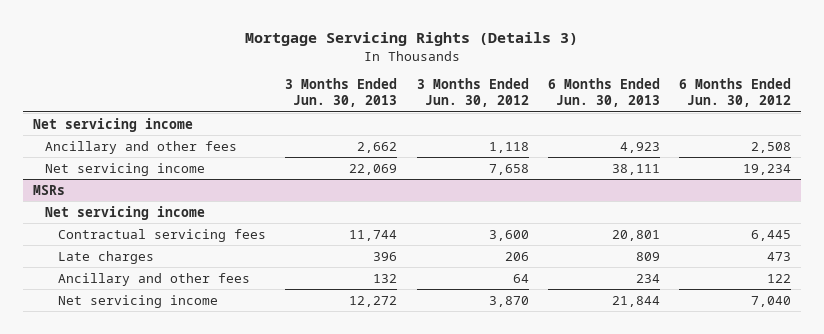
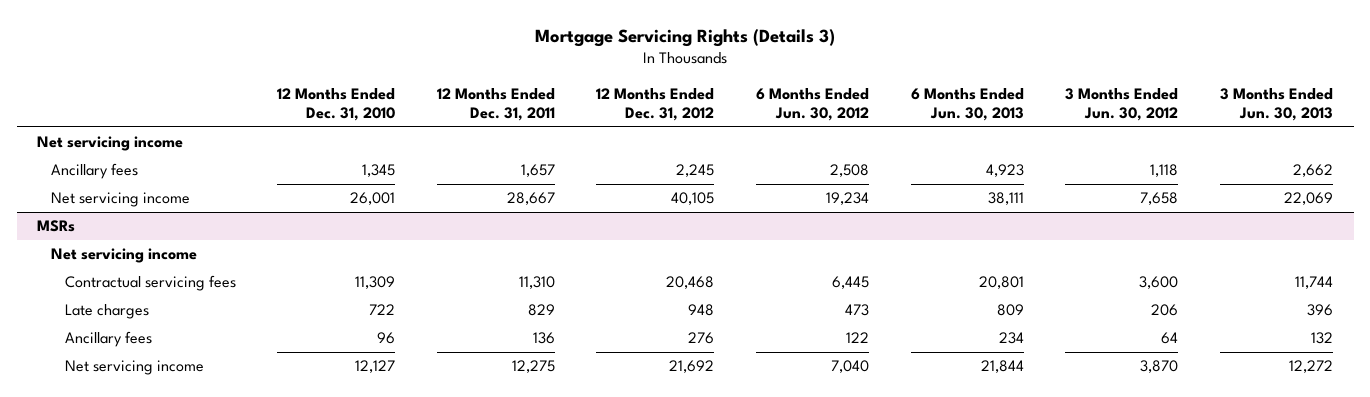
none -> [277,88,396,121] 12 Months Ended Dec. 31, 2010
none -> [436,88,555,121] 12 Months Ended Dec. 31, 2011
none -> [596,88,715,121] 12 Months Ended Dec. 31, 2012
[45,140,238,154] Ancillary and other fees -> [50,163,138,180] Ancillary fees
[58,272,251,286] Ancillary and other fees -> [64,331,152,348] Ancillary fees

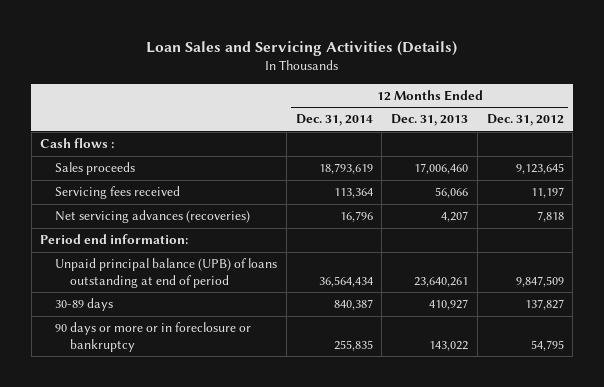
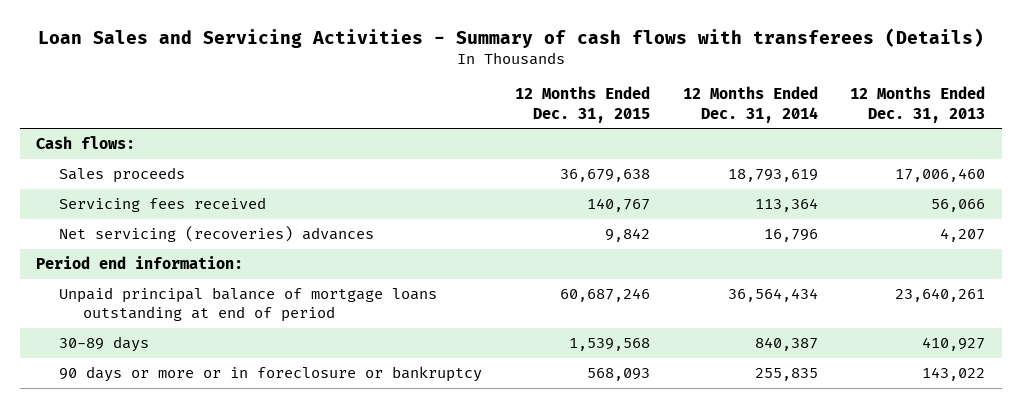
[145,41,457,57] Loan Sales and Servicing Activities (Details) -> [37,27,984,48] Loan Sales and Servicing Activities - Summary of cash flows with transferees (Details)
[486,114,564,127] Dec. 31, 2012 -> none
none -> [515,86,651,123] 12 Months Ended Dec. 31, 2015
[40,138,115,149] Cash flows : -> [36,136,136,150] Cash flows:
[55,210,251,224] Net servicing advances (recoveries) -> [59,226,375,243] Net servicing (recoveries) advances
[55,258,278,288] Unpaid principal balance (UPB) of loans outstanding at end of period -> [59,287,438,323] Unpaid principal balance of mortgage loans outstanding at end of period

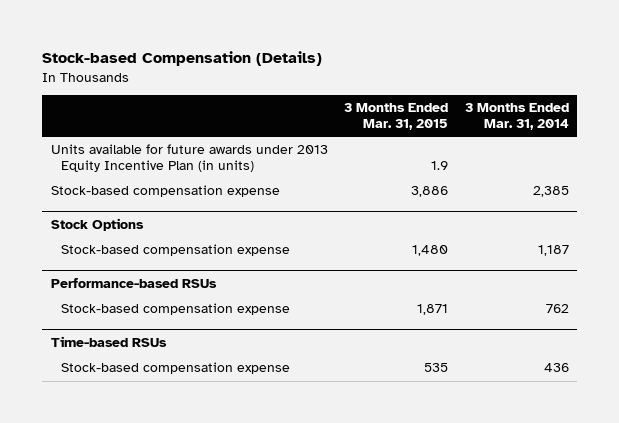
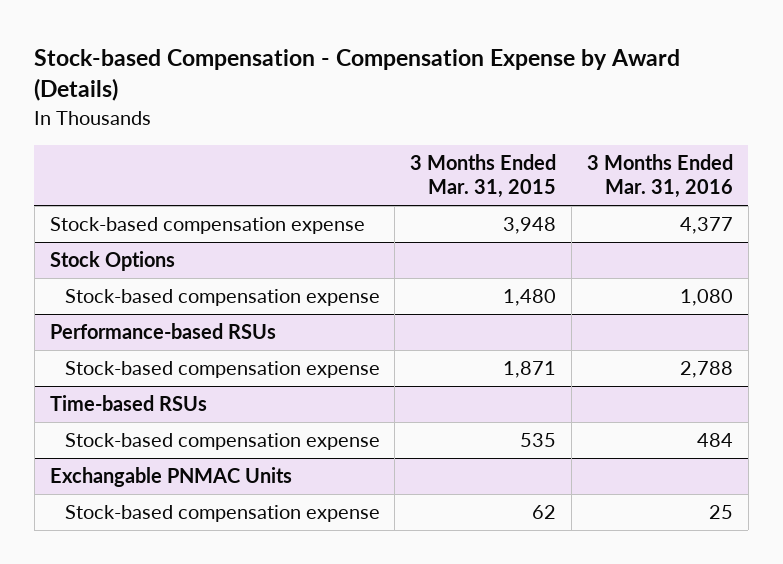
[42,51,323,67] Stock-based Compensation (Details) -> [34,48,681,102] Stock-based Compensation - Compensation Expense by Award (Details)
[464,103,569,131] 3 Months Ended Mar. 31, 2014 -> none
none -> [586,154,733,199] 3 Months Ended Mar. 31, 2016
[50,144,328,173] Units available for future awards under 2013 Equity Incentive Plan (in units) -> none
[411,186,449,198] 3,886 -> [503,217,557,235] 3,948
none -> [49,467,292,488] Exchangable PNMAC Units
none -> [64,505,380,523] Stock-based compensation expense

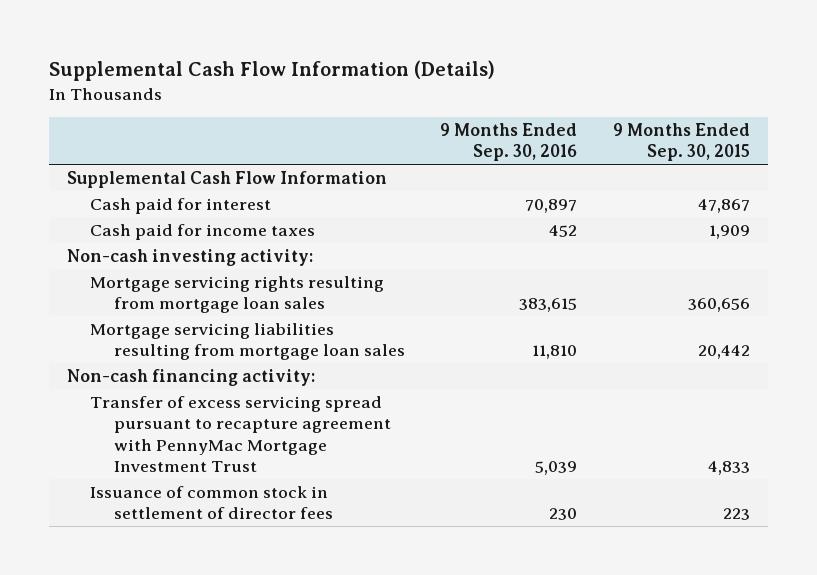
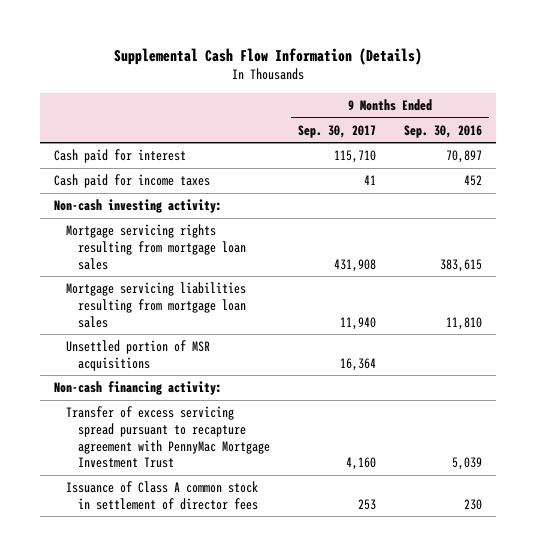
[613,123,751,162] 9 Months Ended Sep. 30, 2015 -> none
none -> [297,124,376,138] Sep. 30, 2017
[67,171,388,189] Supplemental Cash Flow Information -> none
none -> [65,340,210,371] Unsettled portion of MSR acquisitions
[90,486,333,520] Issuance of common stock in settlement of director fees -> [65,481,258,510] Issuance of Class A common stock in settlement of director fees

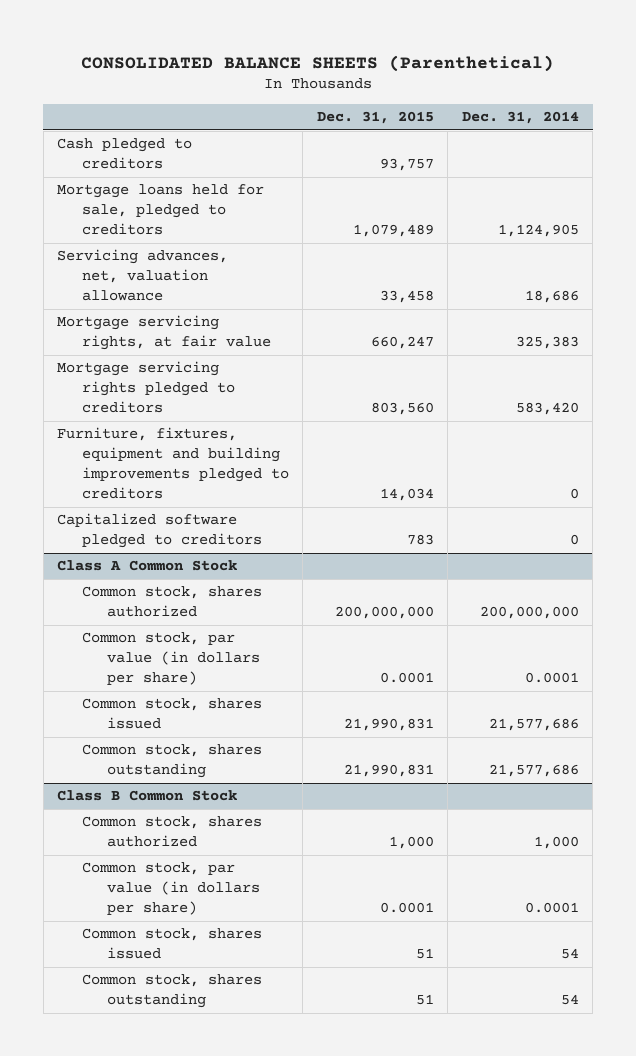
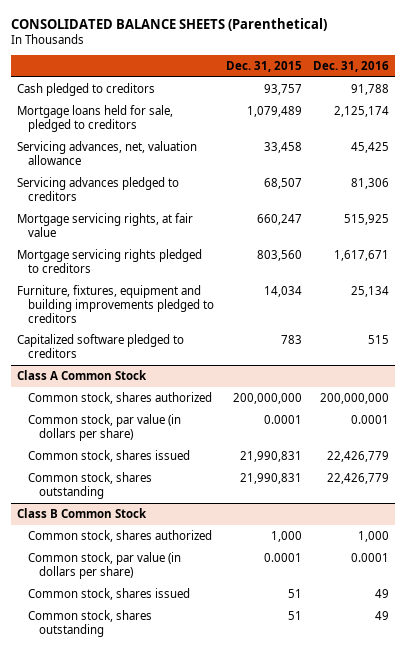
[461,111,579,125] Dec. 31, 2014 -> none
none -> [313,61,390,73] Dec. 31, 2016
none -> [17,176,180,201] Servicing advances pledged to creditors

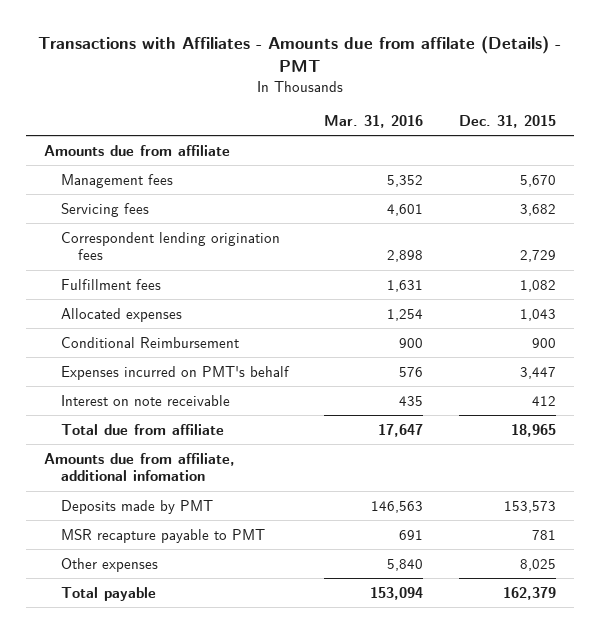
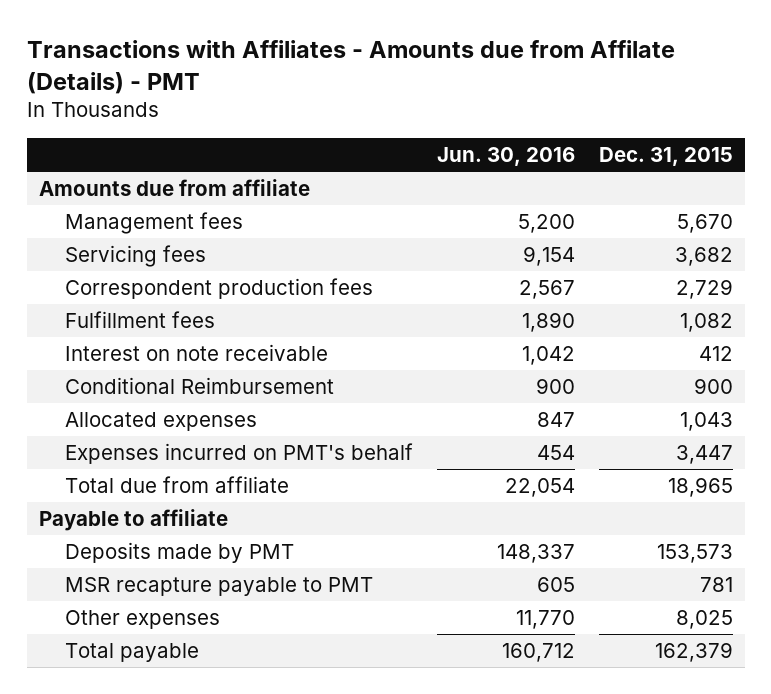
[37,35,561,72] Transactions with Affiliates - Amounts due from affilate (Details) - PMT -> [26,40,675,94] Transactions with Affiliates - Amounts due from Affilate (Details) - PMT
[324,115,424,129] Mar. 31, 2016 -> none
none -> [436,146,575,166] Jun. 30, 2016
[60,231,280,261] Correspondent lending origination fees -> [65,278,374,300] Correspondent production fees
[60,394,230,406] Interest on note receivable -> [65,344,329,362] Interest on note receivable
[60,307,182,322] Allocated expenses -> [65,412,258,432] Allocated expenses
[43,452,235,482] Amounts due from affiliate, additional infomation -> none
none -> [38,509,228,532] Payable to affiliate

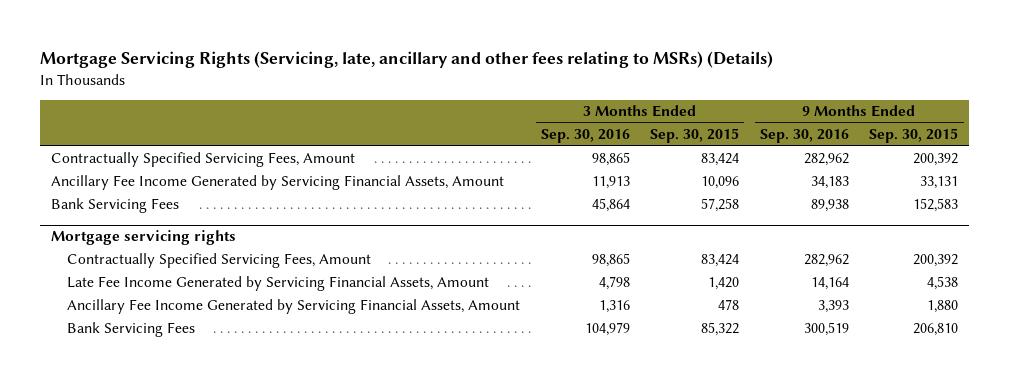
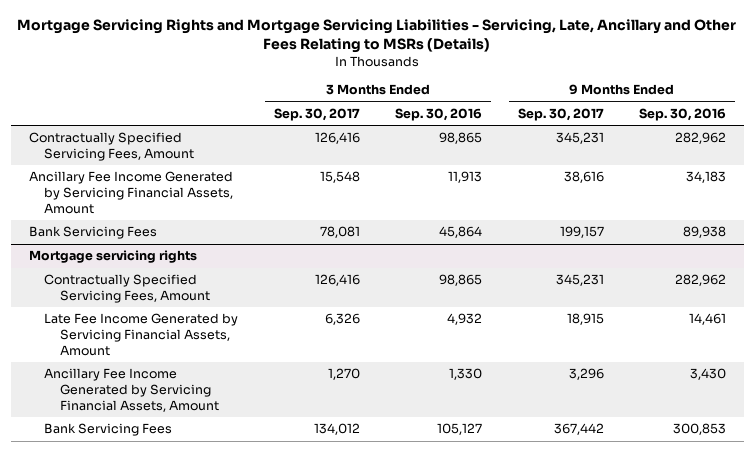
[40,51,774,69] Mortgage Servicing Rights (Servicing, late, ancillary and other fees relating to MSRs) (Details) -> [17,19,737,54] Mortgage Servicing Rights and Mortgage Servicing Liabilities - Servicing, Late, Ancillary and Other Fees Relating to MSRs (Details)
[650,128,740,144] Sep. 30, 2015 -> none
[869,128,959,144] Sep. 30, 2015 -> none
none -> [273,108,360,122] Sep. 30, 2017
none -> [517,108,604,122] Sep. 30, 2017
[598,276,630,291] 4,798 -> [447,313,483,326] 4,932
[810,277,849,291] 14,164 -> [689,313,727,326] 14,461
[598,300,630,314] 1,316 -> [449,368,483,381] 1,330
[817,300,849,314] 3,393 -> [690,368,727,381] 3,430
[584,322,630,337] 104,979 -> [437,423,483,436] 105,127
[803,322,849,337] 300,519 -> [673,423,727,436] 300,853

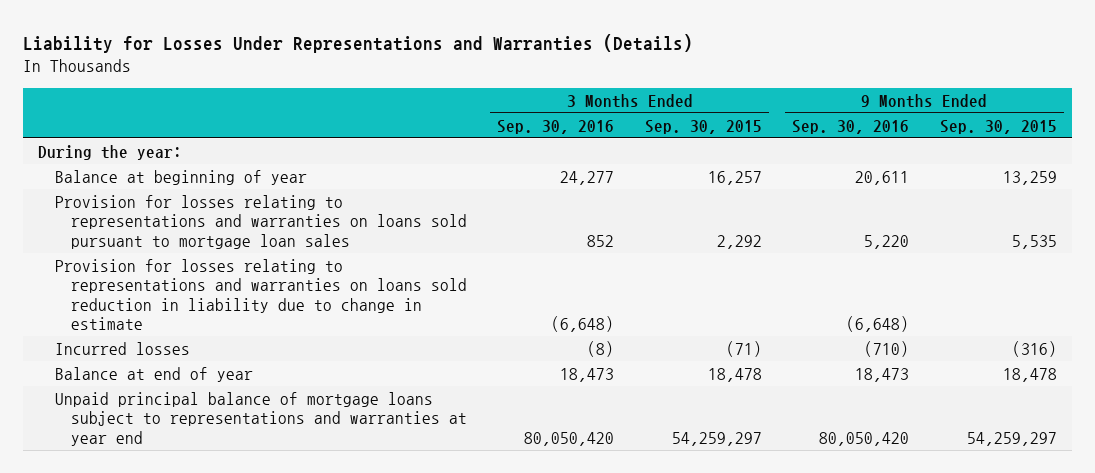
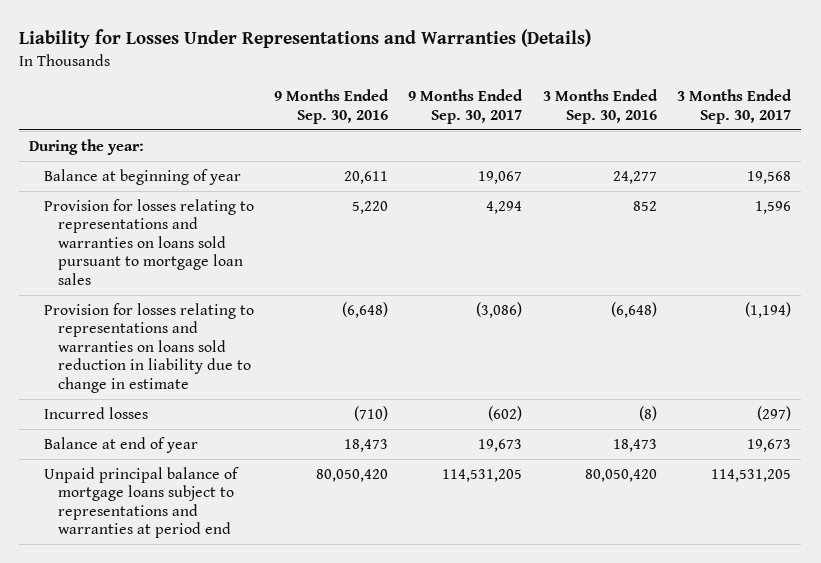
[644,119,762,134] Sep. 30, 2015 -> none
[939,119,1057,134] Sep. 30, 2015 -> none
none -> [408,89,524,124] 9 Months Ended Sep. 30, 2017
none -> [677,89,793,124] 3 Months Ended Sep. 30, 2017
[54,391,467,446] Unpaid principal balance of mortgage loans subject to representations and warranties at year end -> [43,466,239,539] Unpaid principal balance of mortgage loans subject to representations and warranties at period end

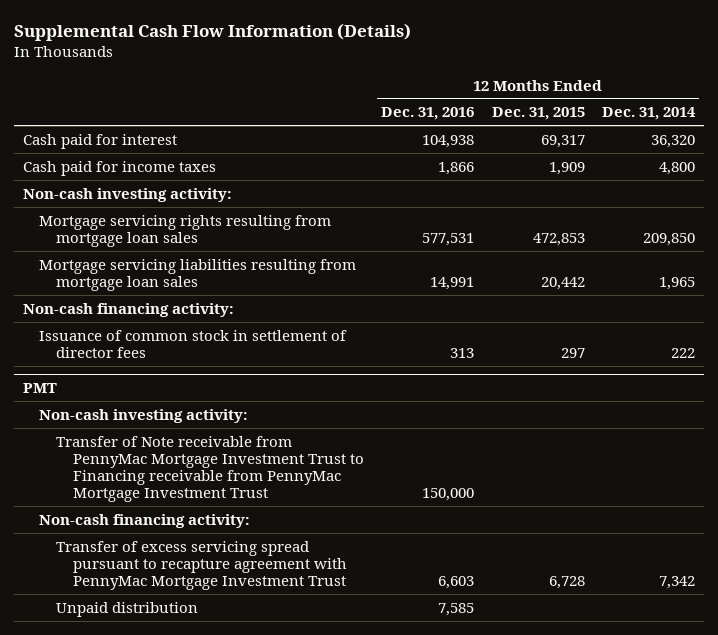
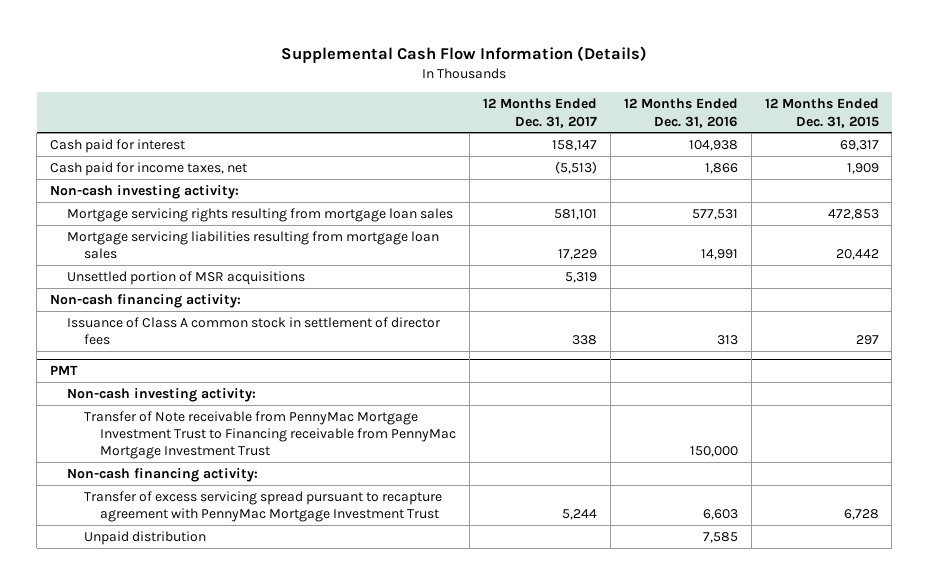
[601,107,696,121] Dec. 31, 2014 -> none
none -> [483,98,598,128] 12 Months Ended Dec. 31, 2017
[22,160,216,176] Cash paid for income taxes -> [50,161,248,176] Cash paid for income taxes, net
none -> [66,270,305,285] Unsettled portion of MSR acquisitions
[39,329,348,358] Issuance of common stock in settlement of director fees -> [66,316,441,346] Issuance of Class A common stock in settlement of director fees

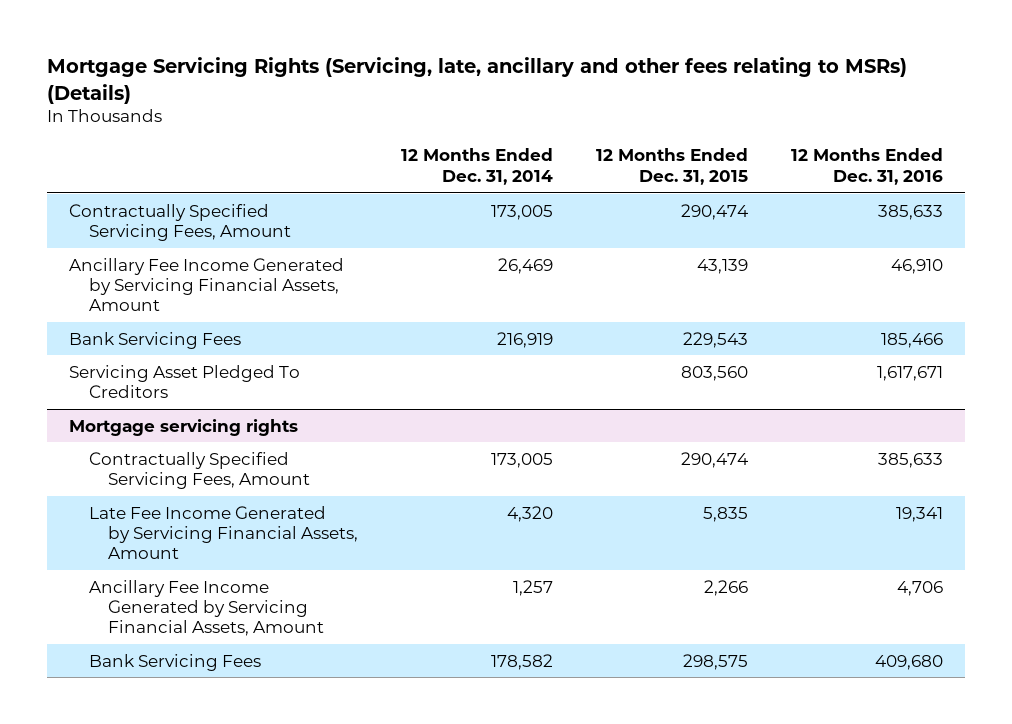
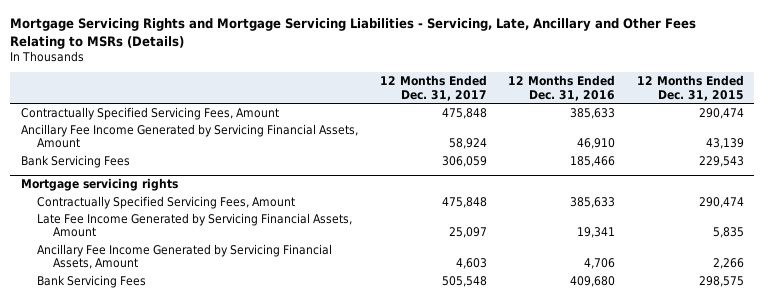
[47,57,908,104] Mortgage Servicing Rights (Servicing, late, ancillary and other fees relating to MSRs) (Details) -> [10,18,697,49] Mortgage Servicing Rights and Mortgage Servicing Liabilities - Servicing, Late, Ancillary and Other Fees Relating to MSRs (Details)
[401,148,554,185] 12 Months Ended Dec. 31, 2014 -> none
none -> [379,75,487,101] 12 Months Ended Dec. 31, 2017
[68,364,300,398] Servicing Asset Pledged To Creditors -> none

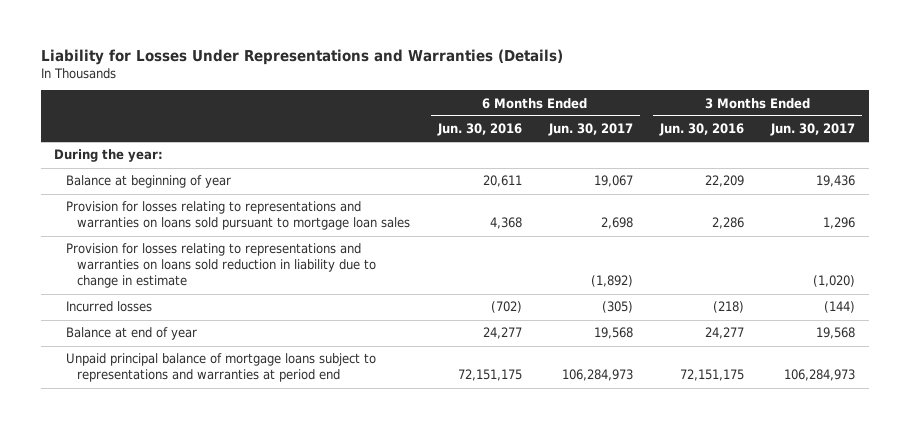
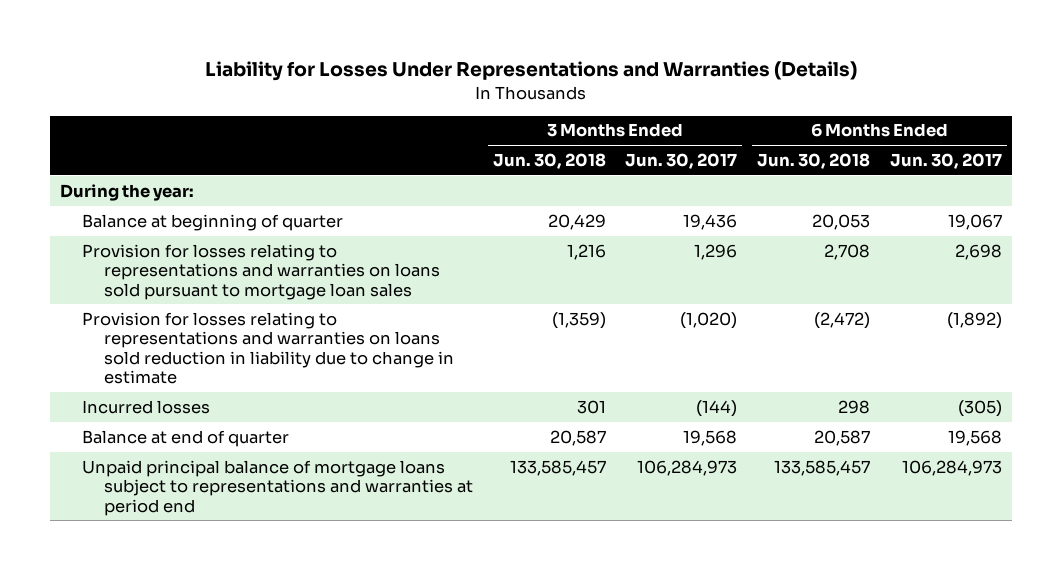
[436,123,522,137] Jun. 30, 2016 -> none
[658,123,744,137] Jun. 30, 2016 -> none
none -> [492,153,606,170] Jun. 30, 2018
none -> [757,153,871,170] Jun. 30, 2018
[65,175,231,189] Balance at beginning of year -> [82,213,344,231] Balance at beginning of quarter
[65,327,197,341] Balance at end of year -> [82,429,290,447] Balance at end of quarter

